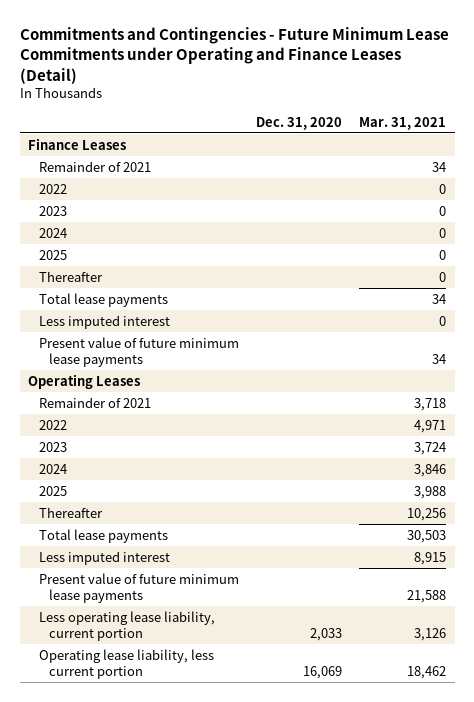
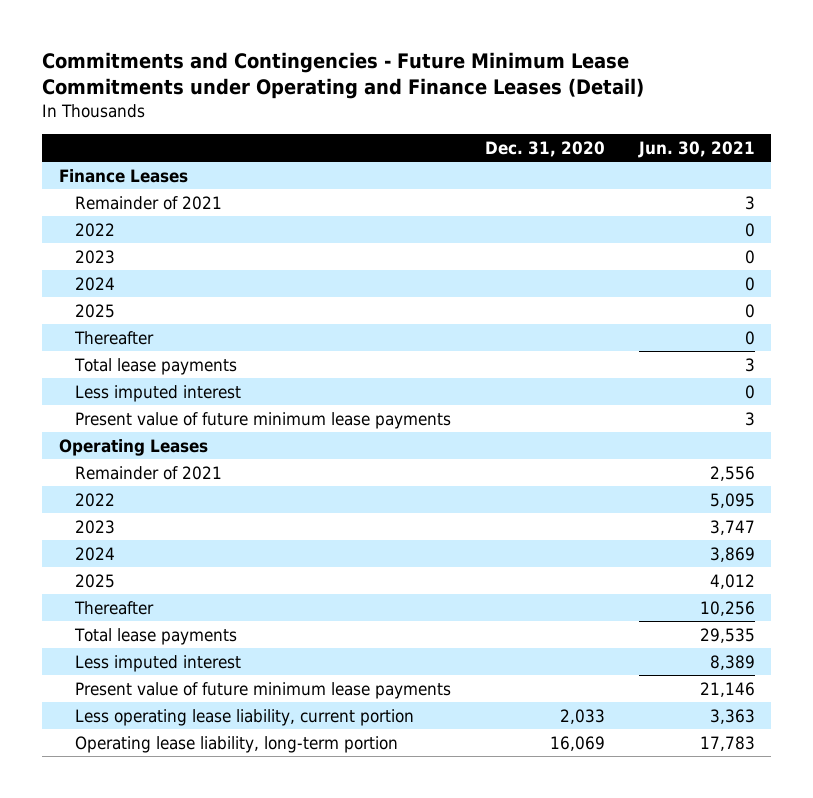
[359,116,447,130] Mar. 31, 2021 -> none
none -> [637,140,755,158] Jun. 30, 2021
[38,648,214,679] Operating lease liability, less current portion -> [75,735,399,753] Operating lease liability, long-term portion

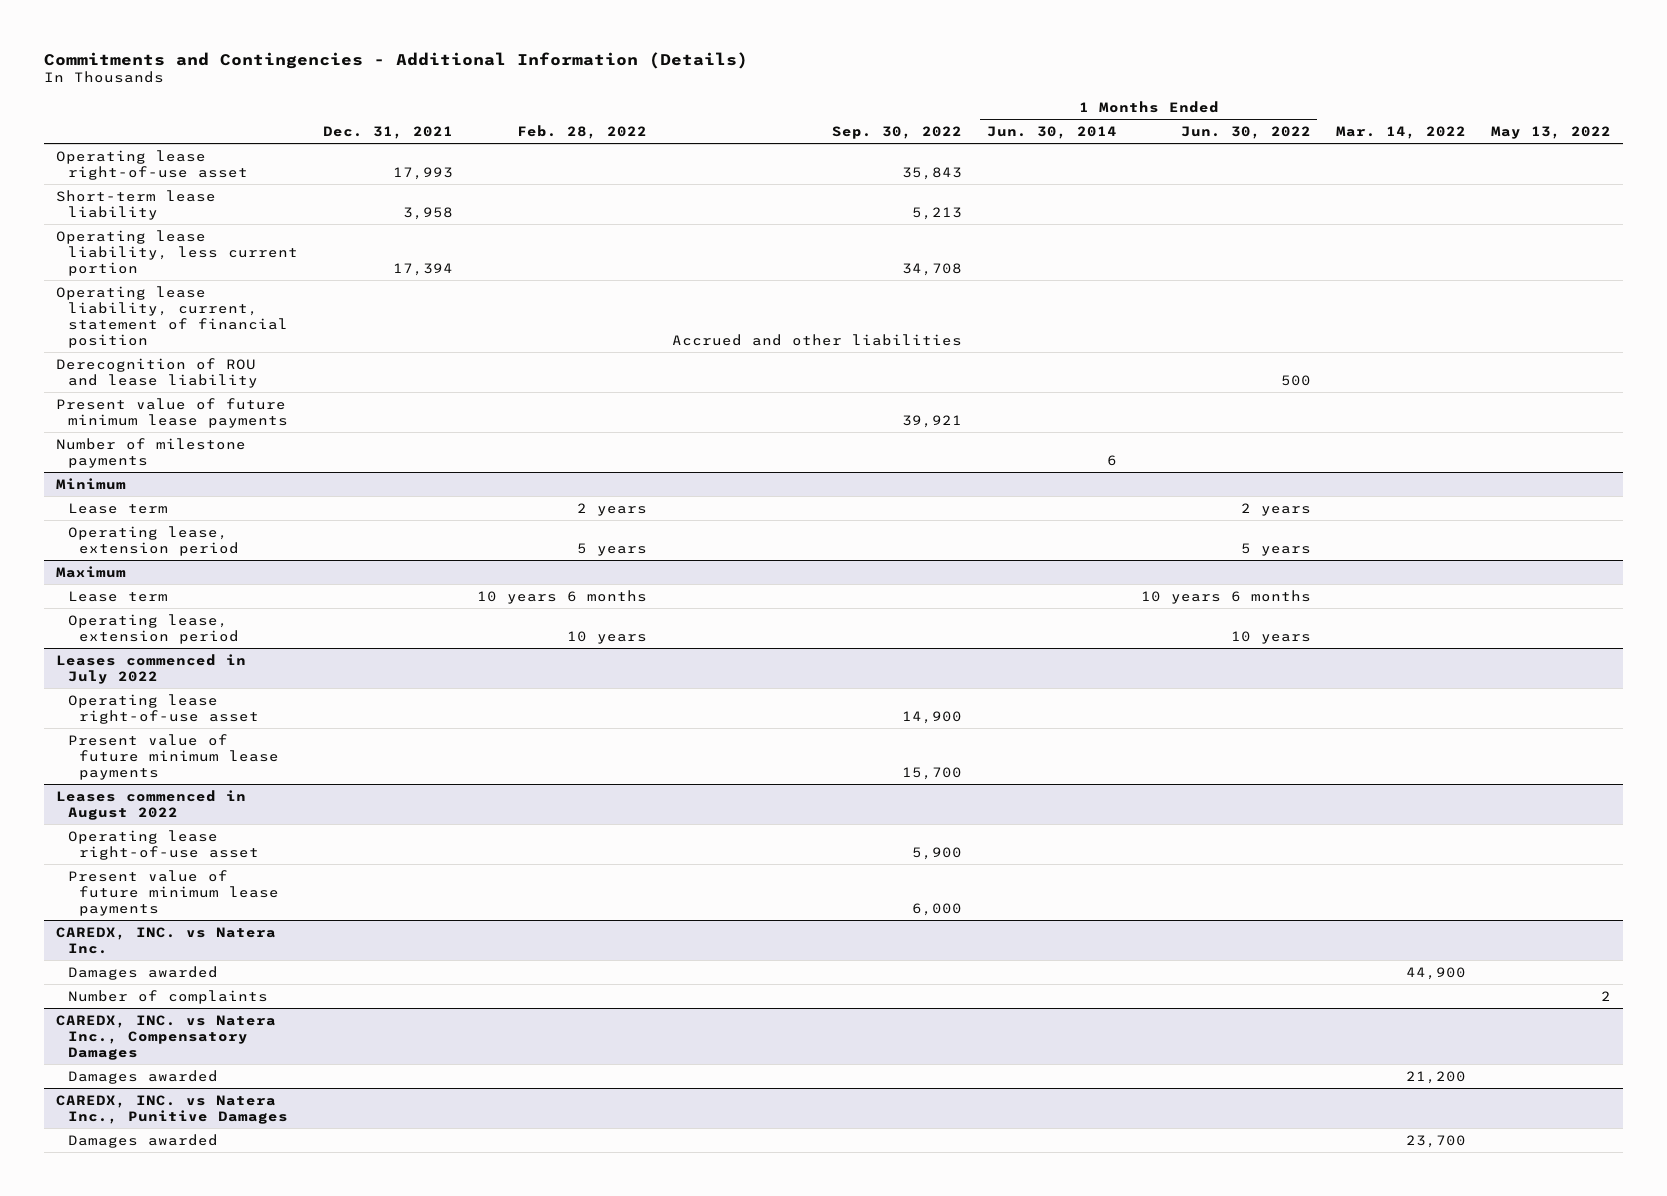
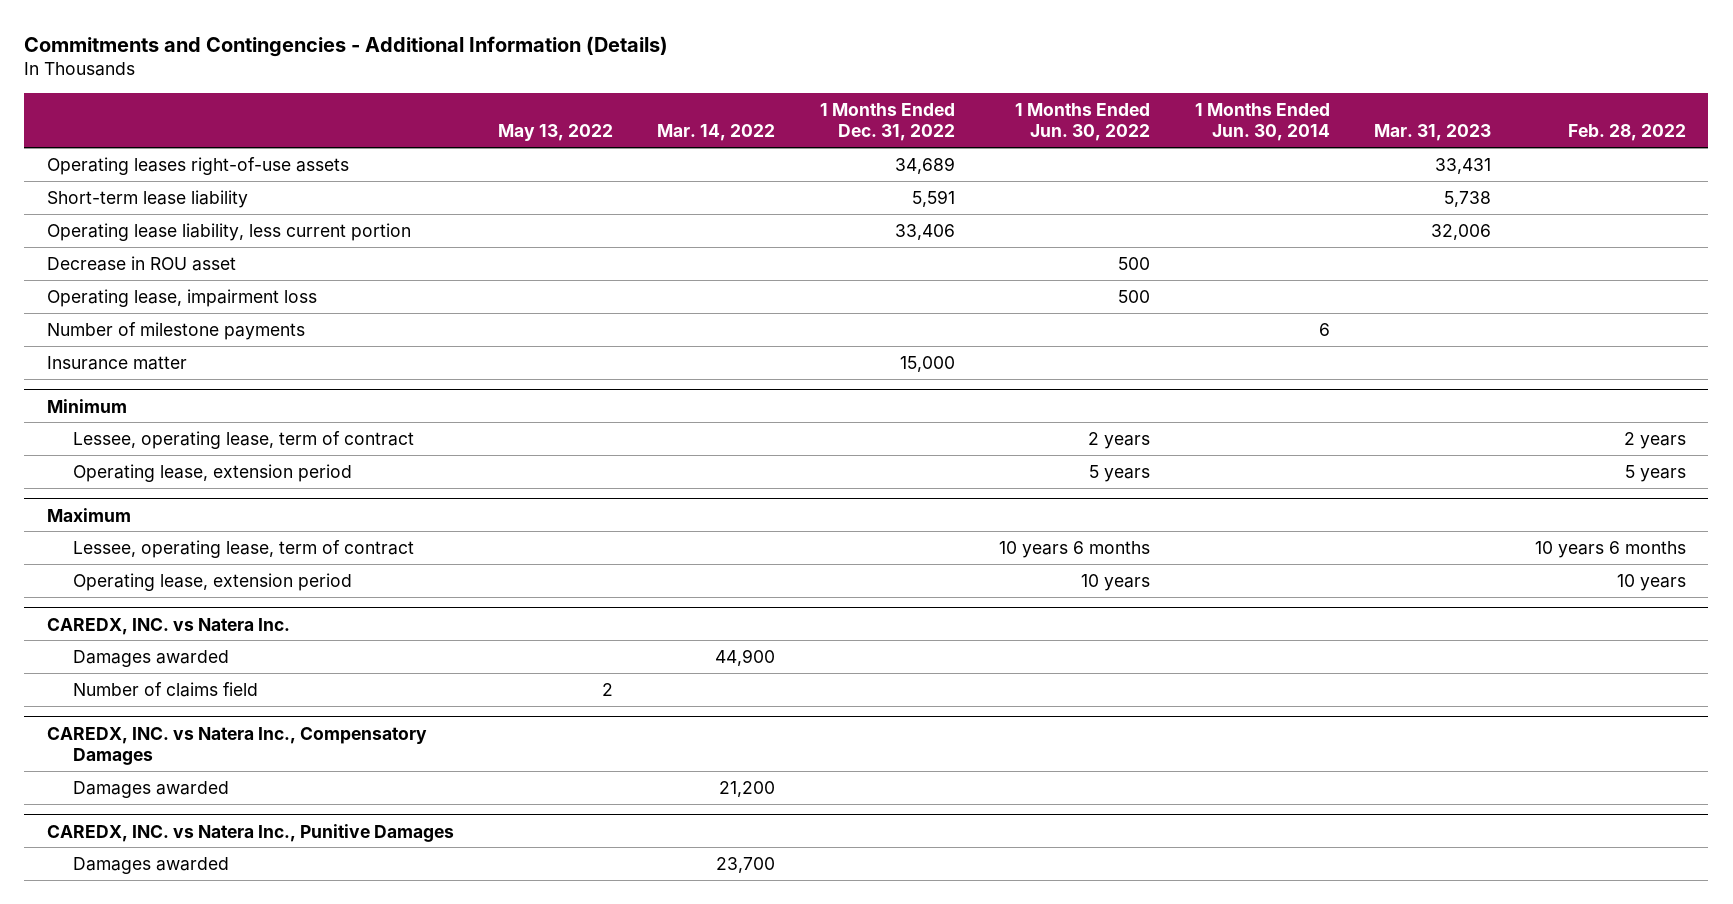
[322,126,453,140] Dec. 31, 2021 -> none
[831,126,962,140] Sep. 30, 2022 -> none
none -> [819,102,955,142] 1 Months Ended Dec. 31, 2022
none -> [1373,124,1491,142] Mar. 31, 2023
[56,149,248,180] Operating lease right-of-use asset -> [46,156,349,175] Operating leases right-of-use assets
[56,285,288,348] Operating lease liability, current, statement of financial position -> none
[56,357,258,388] Derecognition of ROU and lease liability -> none
[56,397,288,428] Present value of future minimum lease payments -> none
none -> [46,255,236,271] Decrease in ROU asset
none -> [46,288,317,307] Operating lease, impairment loss
none -> [46,355,187,370] Insurance matter
[67,502,168,514] Lease term -> [72,430,414,449] Lessee, operating lease, term of contract
[67,590,168,602] Lease term -> [72,539,414,558] Lessee, operating lease, term of contract
[56,653,247,684] Leases commenced in July 2022 -> none
[67,693,260,724] Operating lease right-of-use asset -> none
[67,733,280,780] Present value of future minimum lease payments -> none
[56,789,247,820] Leases commenced in August 2022 -> none
[67,829,260,860] Operating lease right-of-use asset -> none
[67,869,280,916] Present value of future minimum lease payments -> none
[67,989,268,1004] Number of complaints -> [72,681,258,697] Number of claims field

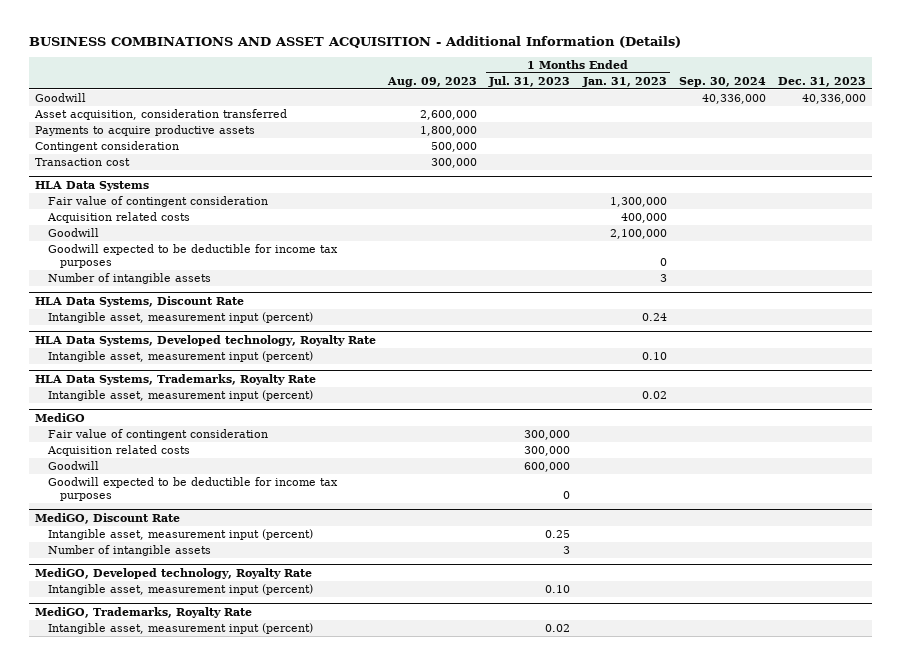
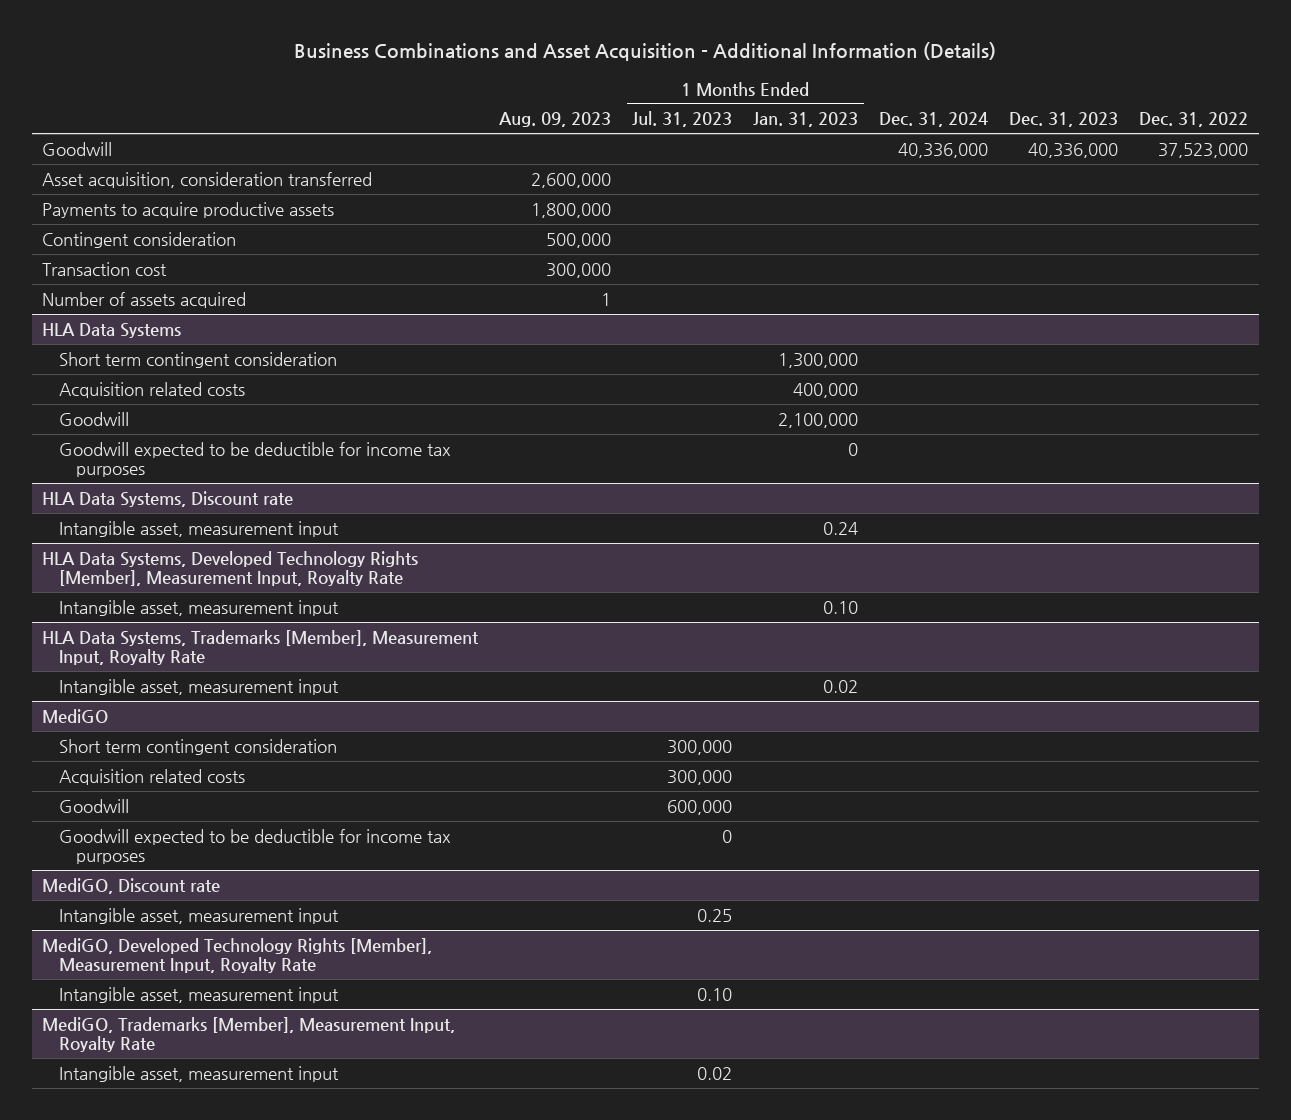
[28,35,681,48] BUSINESS COMBINATIONS AND ASSET ACQUISITION - Additional Information (Details) -> [294,42,997,62] Business Combinations and Asset Acquisition - Additional Information (Details)
[678,76,766,87] Sep. 30, 2024 -> none
none -> [879,112,989,128] Dec. 31, 2024
none -> [1139,112,1249,128] Dec. 31, 2022
none -> [42,291,247,308] Number of assets acquired
[47,195,268,207] Fair value of contingent consideration -> [59,351,338,368] Short term contingent consideration
[47,272,211,284] Number of intangible assets -> none
[34,295,244,307] HLA Data Systems, Discount Rate -> [42,490,294,507] HLA Data Systems, Discount rate
[47,311,313,323] Intangible asset, measurement input (percent) -> [59,520,340,537] Intangible asset, measurement input
[34,334,376,346] HLA Data Systems, Developed technology, Royalty Rate -> [42,550,419,587] HLA Data Systems, Developed Technology Rights [Member], Measurement Input, Royalty Rate
[47,350,313,362] Intangible asset, measurement input (percent) -> [59,599,340,616] Intangible asset, measurement input
[34,373,316,385] HLA Data Systems, Trademarks, Royalty Rate -> [42,629,480,666] HLA Data Systems, Trademarks [Member], Measurement Input, Royalty Rate
[47,389,313,401] Intangible asset, measurement input (percent) -> [59,678,340,695] Intangible asset, measurement input
[47,428,268,440] Fair value of contingent consideration -> [59,738,338,755] Short term contingent consideration
[47,544,211,556] Number of intangible assets -> none
[34,512,180,524] MediGO, Discount Rate -> [42,877,221,894] MediGO, Discount rate
[47,528,313,540] Intangible asset, measurement input (percent) -> [59,907,340,924] Intangible asset, measurement input
[34,567,312,579] MediGO, Developed technology, Royalty Rate -> [42,937,433,974] MediGO, Developed Technology Rights [Member], Measurement Input, Royalty Rate
[47,583,313,595] Intangible asset, measurement input (percent) -> [59,986,340,1003] Intangible asset, measurement input
[34,606,252,618] MediGO, Trademarks, Royalty Rate -> [42,1016,456,1053] MediGO, Trademarks [Member], Measurement Input, Royalty Rate
[47,622,313,634] Intangible asset, measurement input (percent) -> [59,1065,340,1082] Intangible asset, measurement input

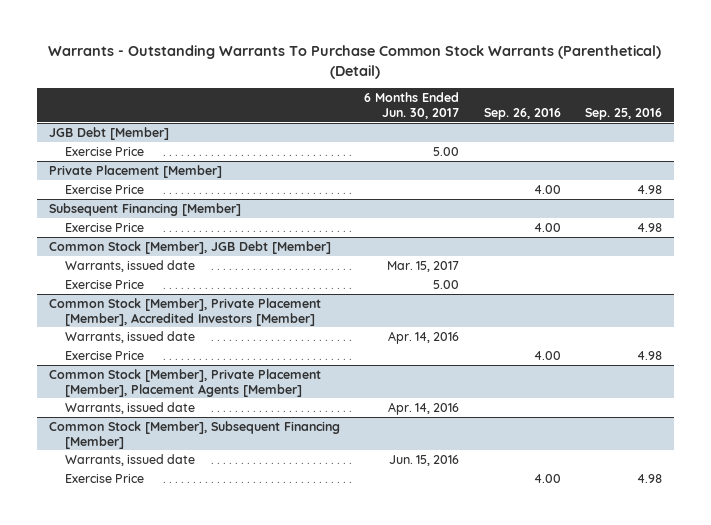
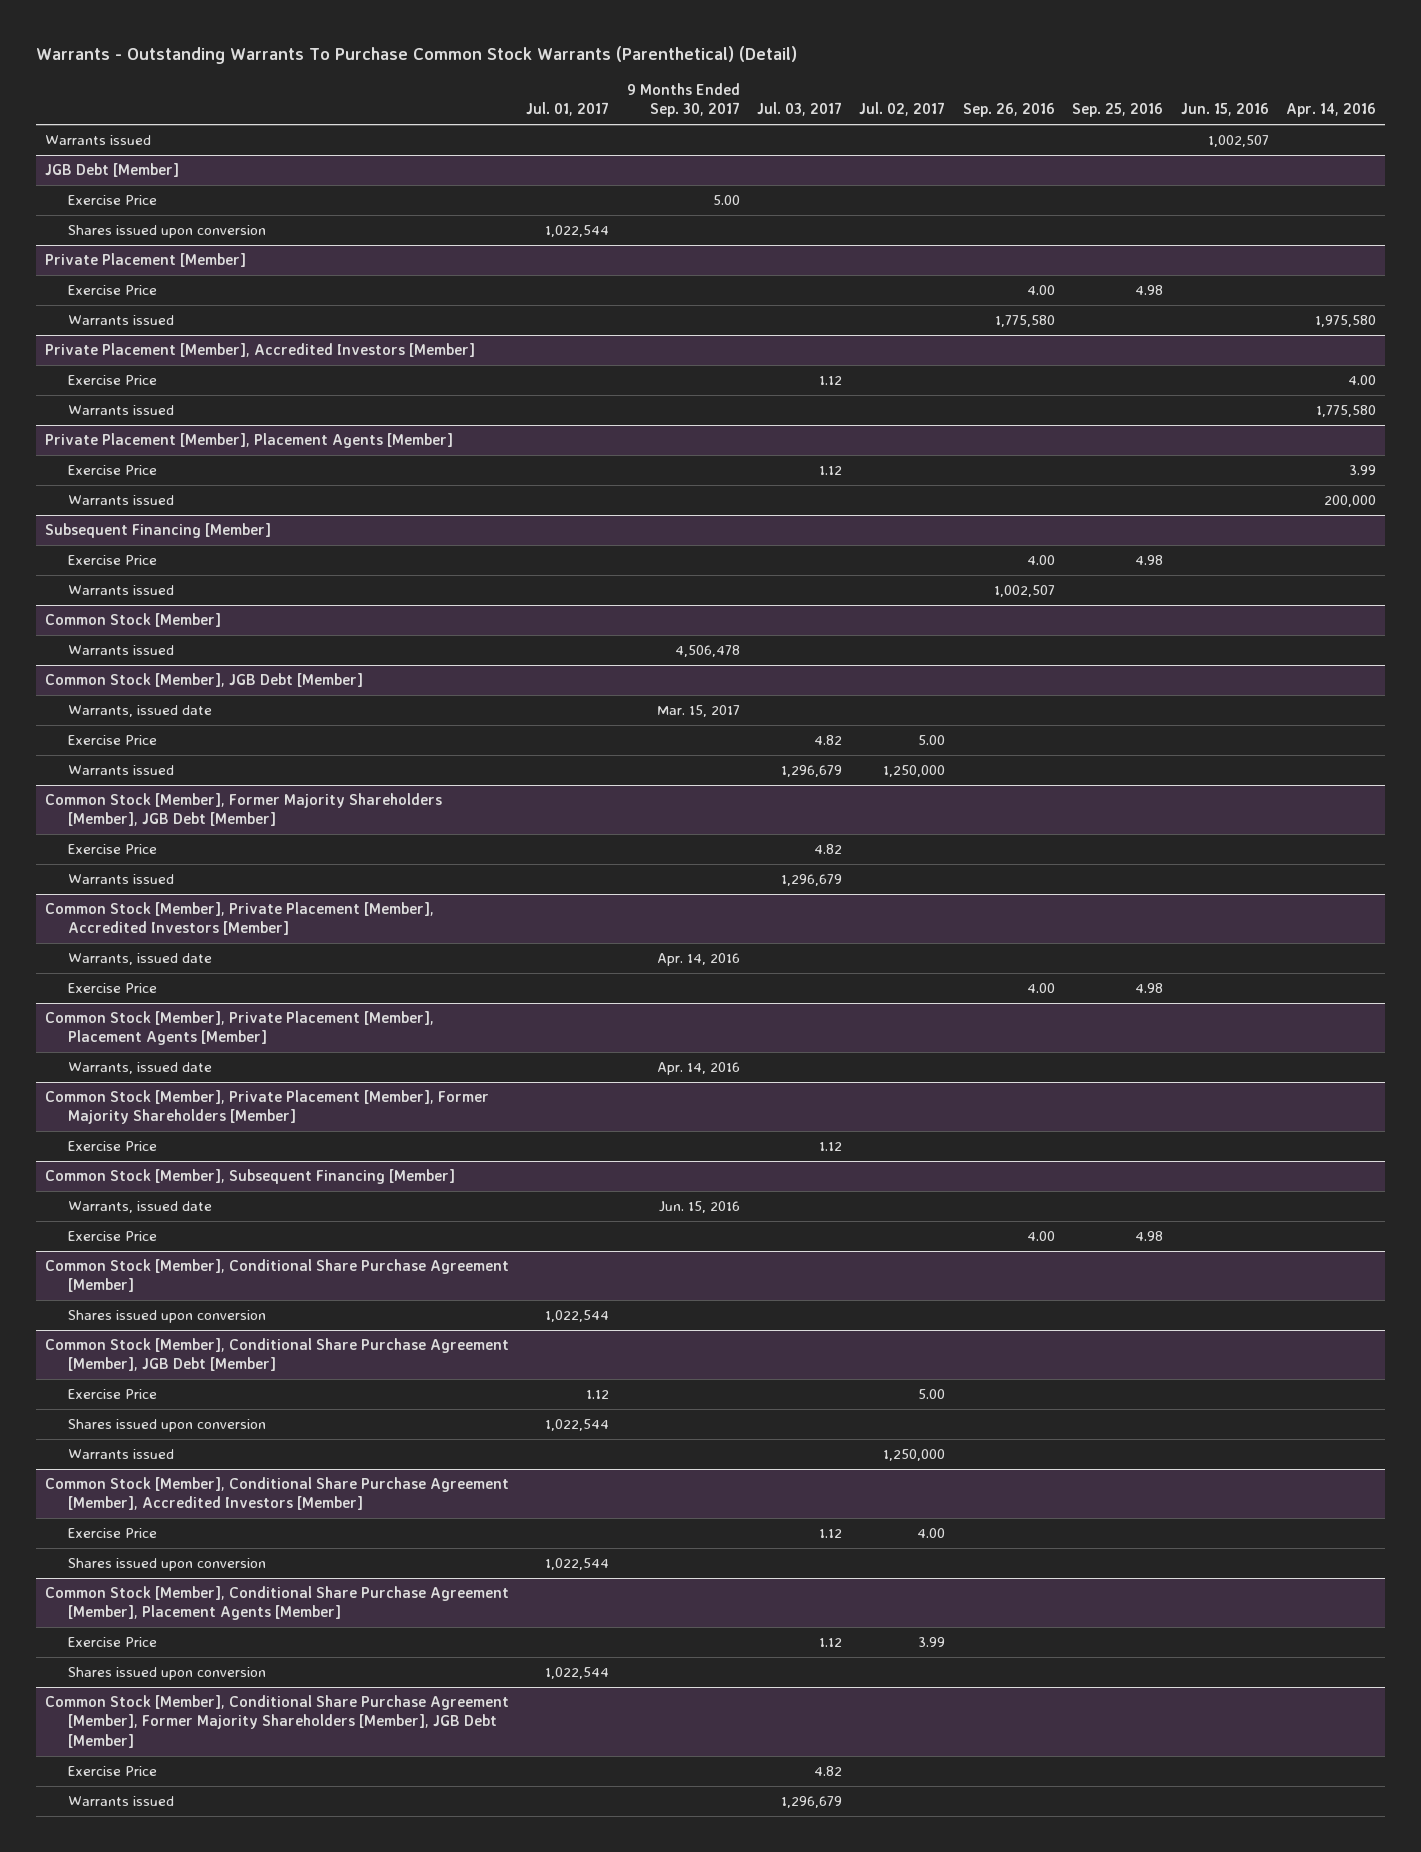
[364,91,460,119] 6 Months Ended Jun. 30, 2017 -> none
none -> [526,102,610,117] Jul. 01, 2017
none -> [626,82,740,118] 9 Months Ended Sep. 30, 2017
none -> [757,102,843,117] Jul. 03, 2017
none -> [859,102,946,117] Jul. 02, 2017
none -> [1180,103,1269,117] Jun. 15, 2016
none -> [1285,103,1376,118] Apr. 14, 2016
none -> [44,135,151,146] Warrants issued
none -> [68,225,267,239] Shares issued upon conversion
none -> [68,315,175,326] Warrants issued
none -> [44,343,475,358] Private Placement [Member], Accredited Investors [Member]
none -> [68,375,158,386] Exercise Price
none -> [68,405,175,416] Warrants issued
none -> [44,433,453,449] Private Placement [Member], Placement Agents [Member]
none -> [68,465,158,476] Exercise Price
none -> [68,495,175,506] Warrants issued
none -> [68,585,175,596] Warrants issued
none -> [44,613,221,628] Common Stock [Member]
none -> [68,645,175,656] Warrants issued
none -> [68,765,175,776] Warrants issued
none -> [44,793,442,827] Common Stock [Member], Former Majority Shareholders [Member], JGB Debt [Member]
none -> [68,844,158,855] Exercise Price
none -> [68,874,175,885] Warrants issued
none -> [44,1090,489,1125] Common Stock [Member], Private Placement [Member], Former Majority Shareholders [Member]
none -> [68,1141,158,1152] Exercise Price
none -> [44,1259,509,1293] Common Stock [Member], Conditional Share Purchase Agreement [Member]
none -> [68,1310,267,1324] Shares issued upon conversion
none -> [44,1338,509,1372] Common Stock [Member], Conditional Share Purchase Agreement [Member], JGB Debt [Member]
none -> [68,1389,158,1400] Exercise Price
none -> [68,1419,267,1433] Shares issued upon conversion
none -> [68,1449,175,1460] Warrants issued
none -> [44,1477,509,1511] Common Stock [Member], Conditional Share Purchase Agreement [Member], Accredited Investors [Member]
none -> [68,1528,158,1539] Exercise Price
none -> [68,1558,267,1572] Shares issued upon conversion
none -> [44,1586,509,1621] Common Stock [Member], Conditional Share Purchase Agreement [Member], Placement Agents [Member]
none -> [68,1637,158,1648] Exercise Price
none -> [68,1667,267,1681] Shares issued upon conversion
none -> [44,1695,509,1748] Common Stock [Member], Conditional Share Purchase Agreement [Member], Former Majority Shareholders [Member], JGB Debt [Member]
none -> [68,1766,158,1777] Exercise Price
none -> [68,1796,175,1807] Warrants issued

